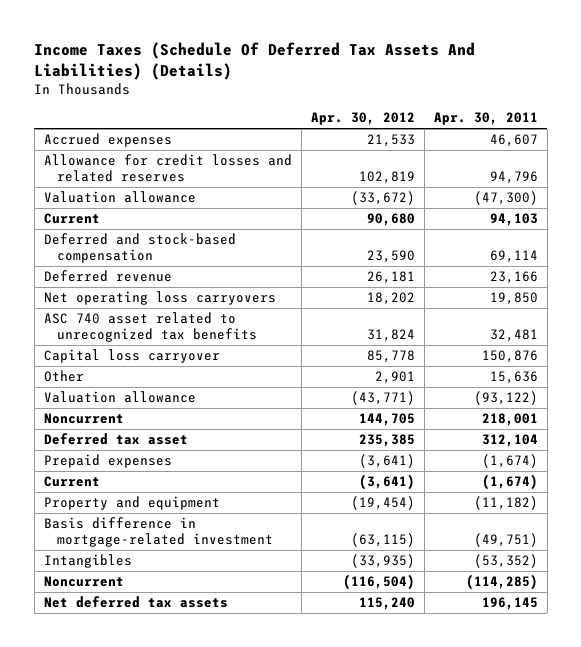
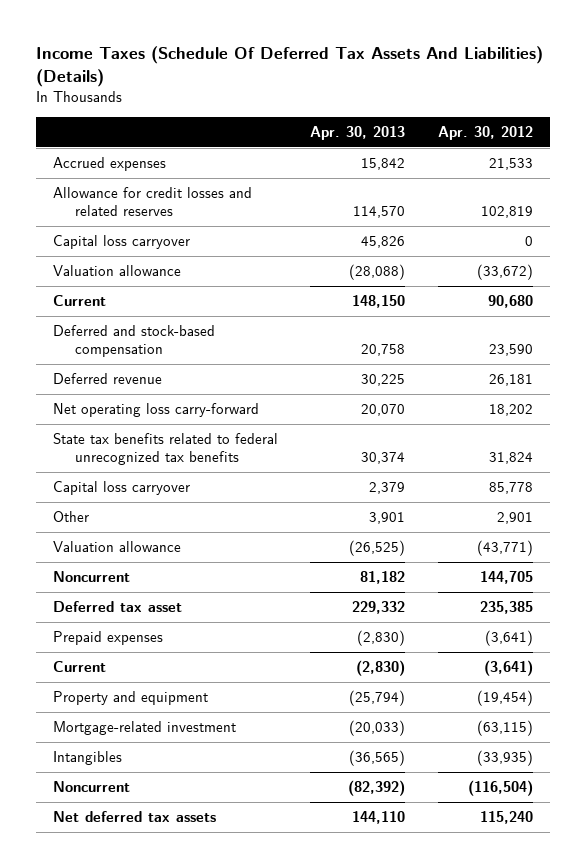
[433,112,538,126] Apr. 30, 2011 -> none
none -> [310,125,406,140] Apr. 30, 2013
none -> [52,235,190,250] Capital loss carryover
[43,291,276,306] Net operating loss carryovers -> [52,403,259,418] Net operating loss carry-forward
[43,312,257,343] ASC 740 asset related to unrecognized tax benefits -> [52,433,278,466] State tax benefits related to federal unrecognized tax benefits
[43,517,273,548] Basis difference in mortgage-related investment -> [52,721,236,736] Mortgage-related investment

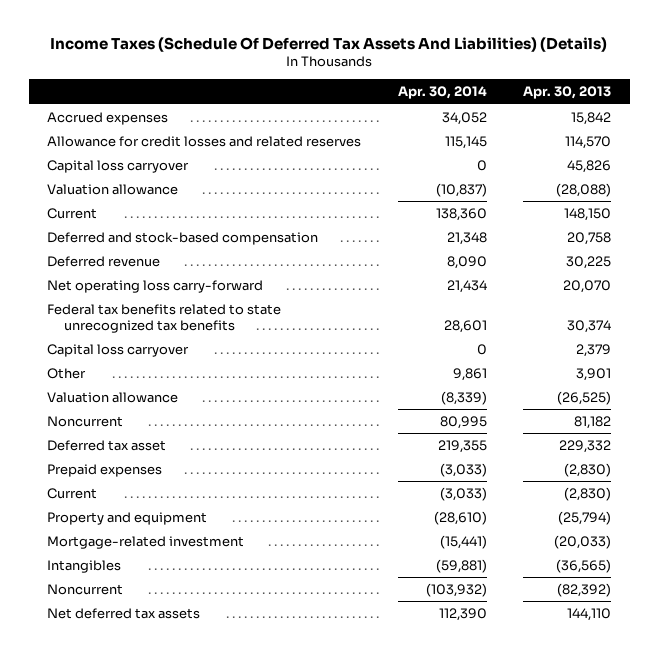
[438,125,534,140] Apr. 30, 2012 -> none
none -> [397,86,487,100] Apr. 30, 2014
[52,433,278,466] State tax benefits related to federal unrecognized tax benefits -> [47,303,282,333] Federal tax benefits related to state unrecognized tax benefits

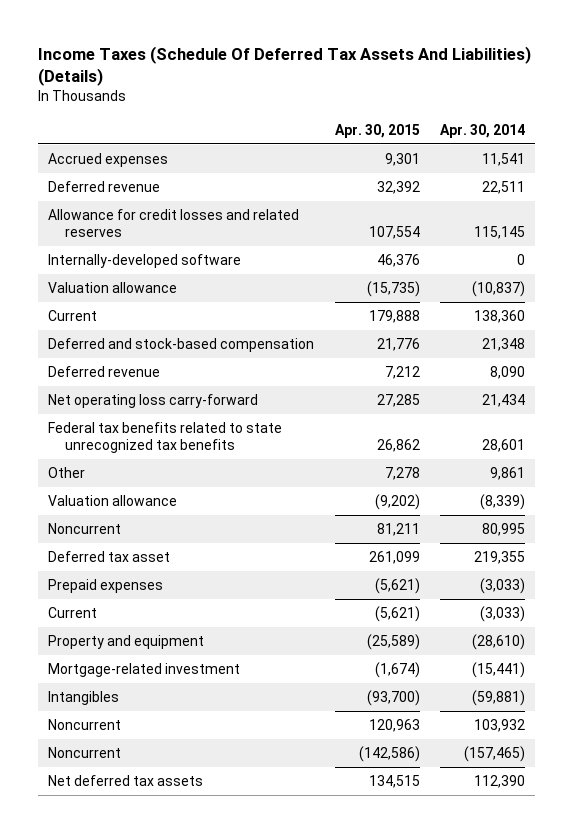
[523,86,612,100] Apr. 30, 2013 -> none
none -> [334,123,420,138] Apr. 30, 2015
[441,111,487,125] 34,052 -> [481,153,525,167] 11,541
none -> [48,181,161,193] Deferred revenue
[47,159,190,173] Capital loss carryover -> none
none -> [48,254,242,269] Internally-developed software
[47,343,190,357] Capital loss carryover -> none
[425,582,487,597] (103,932) -> [473,719,525,733] 103,932
none -> [48,747,122,759] Noncurrent

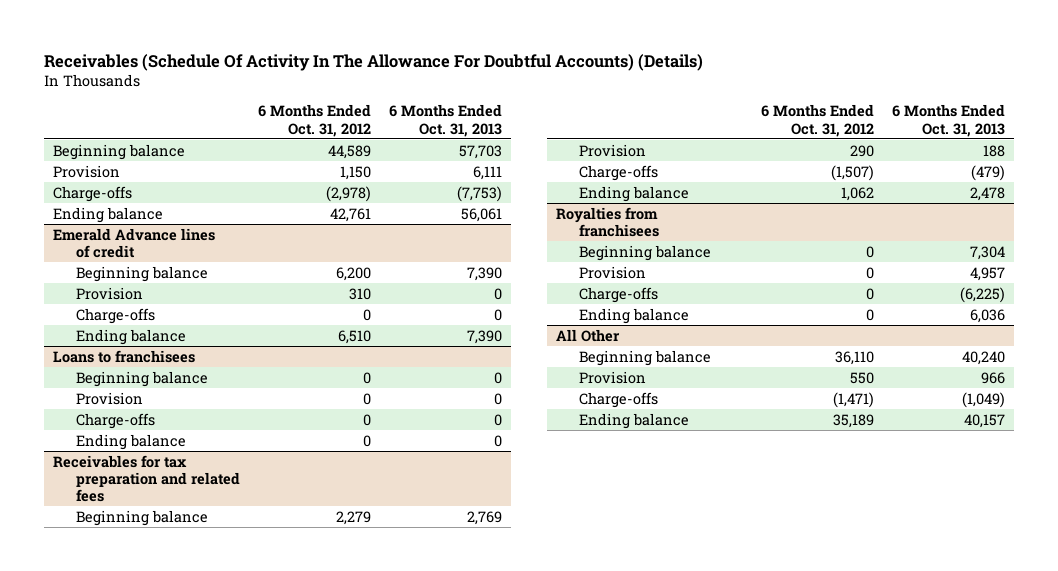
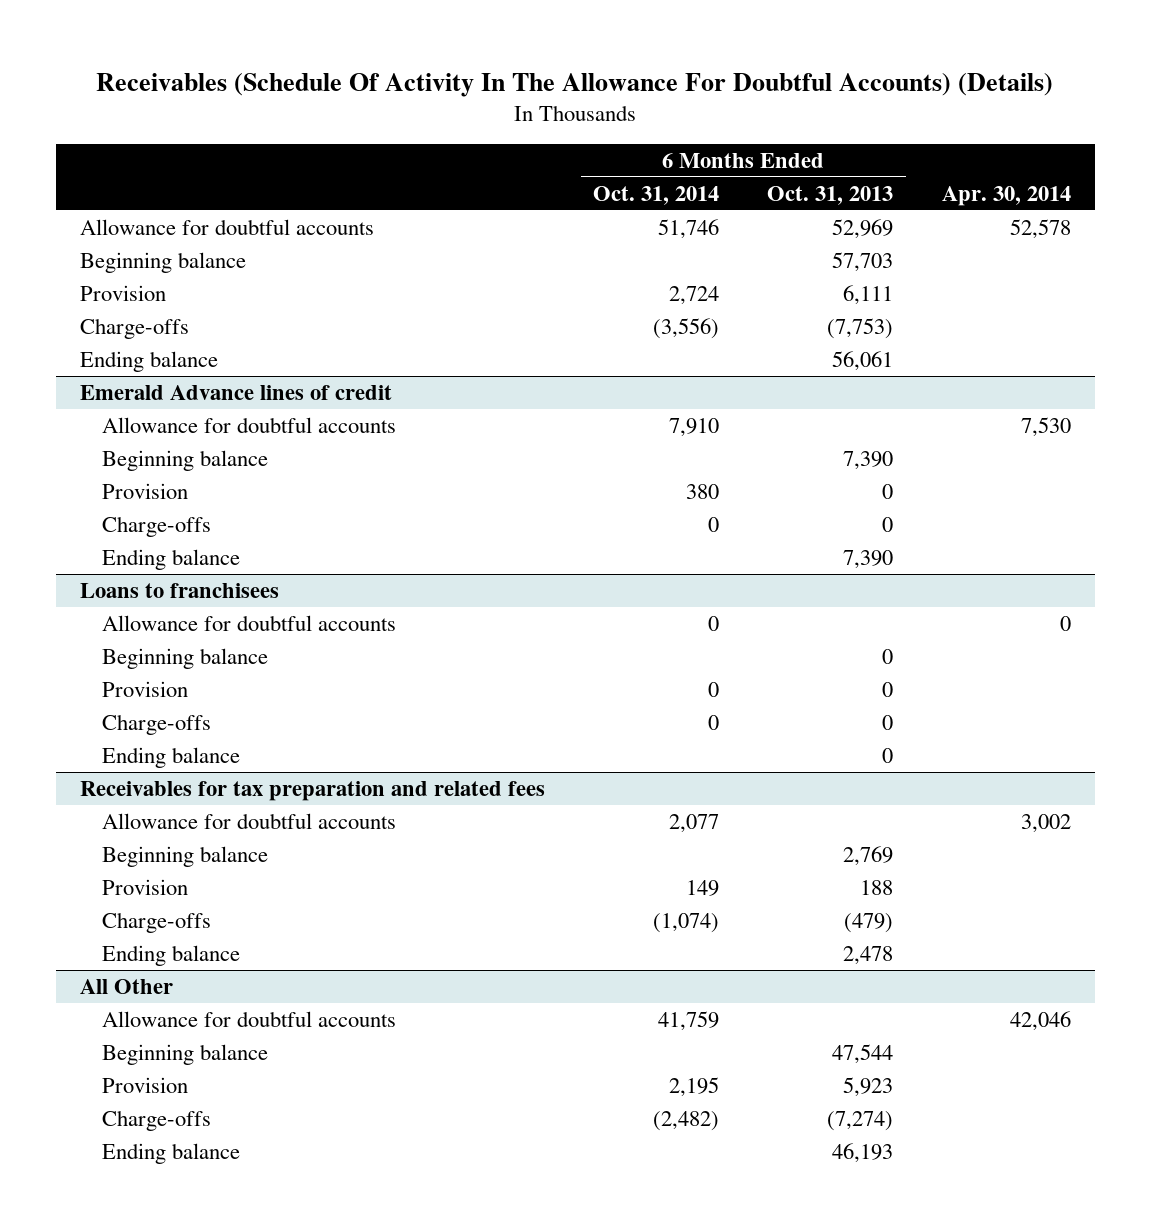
[257,104,371,137] 6 Months Ended Oct. 31, 2012 -> none
none -> [593,185,720,205] Oct. 31, 2014
none -> [941,185,1071,206] Apr. 30, 2014
none -> [79,218,374,235] Allowance for doubtful accounts
none -> [101,416,396,433] Allowance for doubtful accounts
none -> [101,614,396,631] Allowance for doubtful accounts
none -> [101,812,396,829] Allowance for doubtful accounts
[556,206,659,237] Royalties from franchisees -> none
[578,244,711,261] Beginning balance -> none
[578,265,646,279] Provision -> none
[578,286,658,303] Charge-offs -> none
[578,307,689,324] Ending balance -> none
none -> [101,1010,396,1027] Allowance for doubtful accounts
[961,350,1005,365] 40,240 -> [832,1043,894,1064] 47,544
[980,371,1005,384] 966 -> [843,1076,894,1097] 5,923
[961,391,1005,408] (1,049) -> [827,1110,894,1131] (7,274)
[963,413,1005,428] 40,157 -> [832,1142,894,1163] 46,193

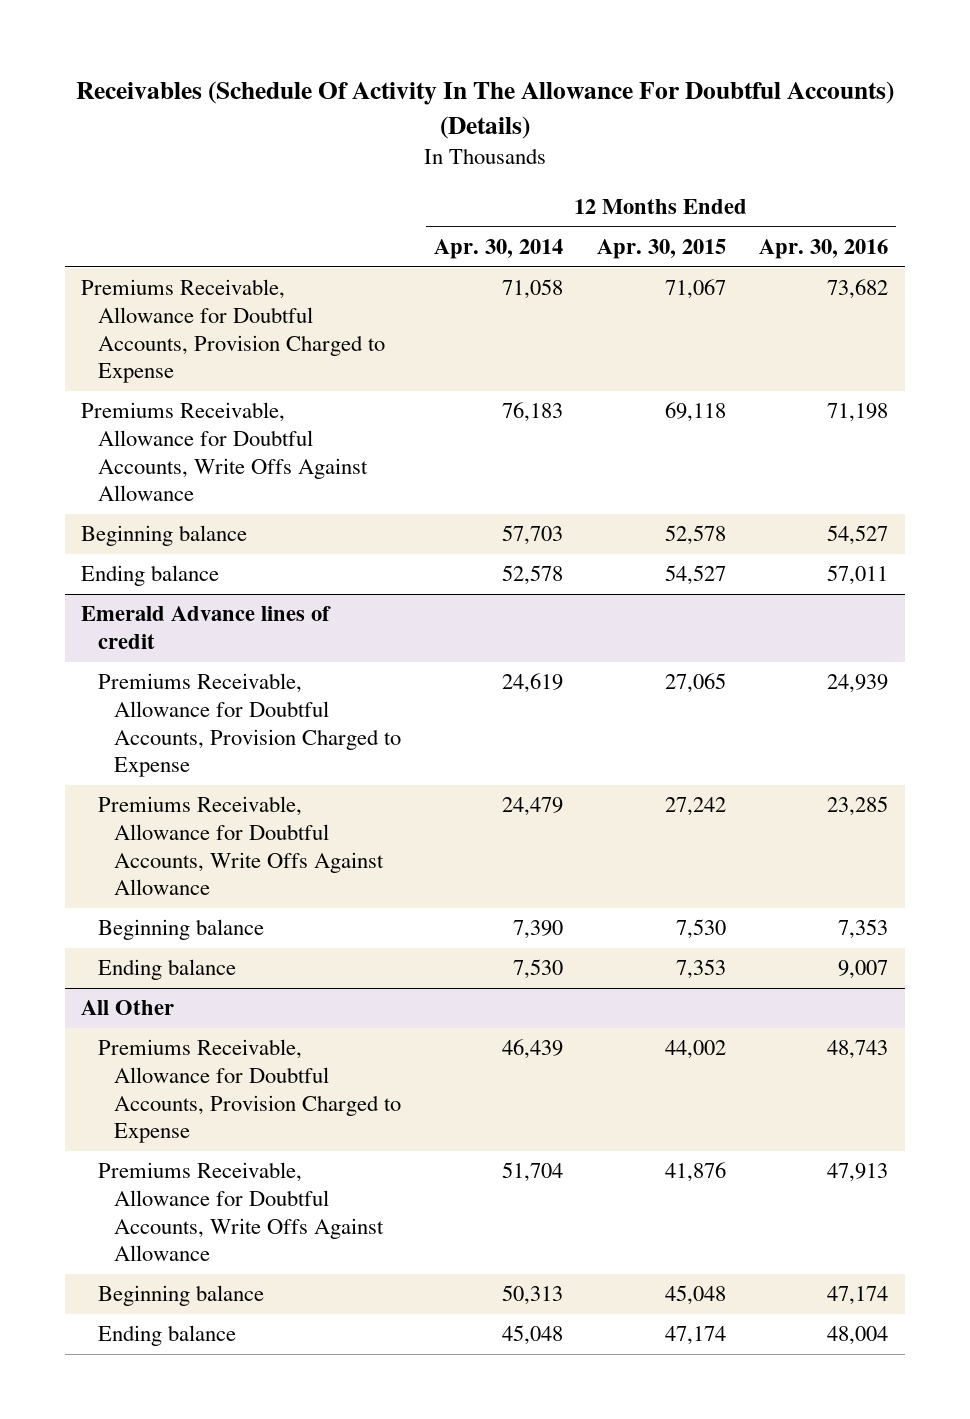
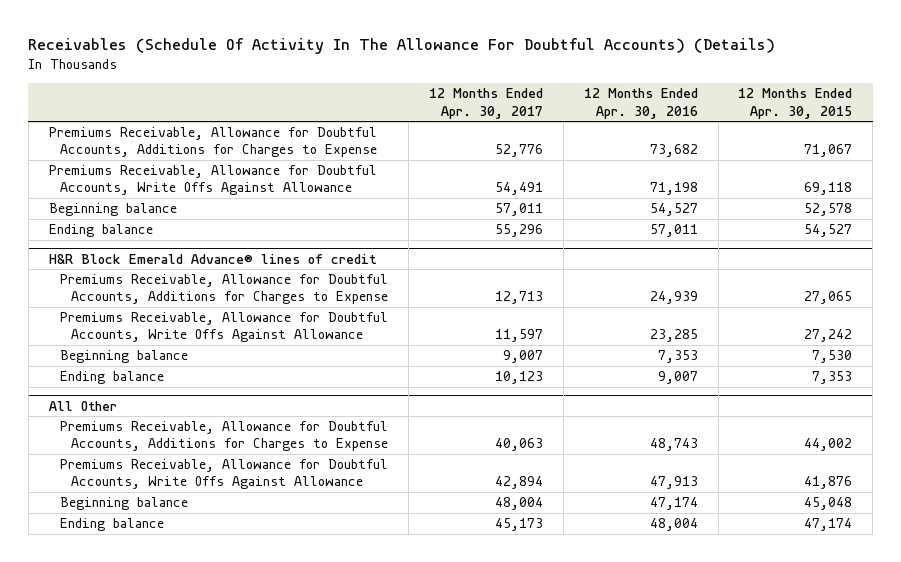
[434,239,564,260] Apr. 30, 2014 -> none
none -> [428,88,543,119] 12 Months Ended Apr. 30, 2017
[81,279,385,384] Premiums Receivable, Allowance for Doubtful Accounts, Provision Charged to Expense -> [48,127,377,158] Premiums Receivable, Allowance for Doubtful Accounts, Additions for Charges to Expense
[81,606,332,650] Emerald Advance lines of credit -> [48,253,377,264] H&R Block Emerald Advance® lines of credit
[97,673,401,778] Premiums Receivable, Allowance for Doubtful Accounts, Provision Charged to Expense -> [59,274,389,305] Premiums Receivable, Allowance for Doubtful Accounts, Additions for Charges to Expense
[97,1039,401,1144] Premiums Receivable, Allowance for Doubtful Accounts, Provision Charged to Expense -> [59,421,389,452] Premiums Receivable, Allowance for Doubtful Accounts, Additions for Charges to Expense

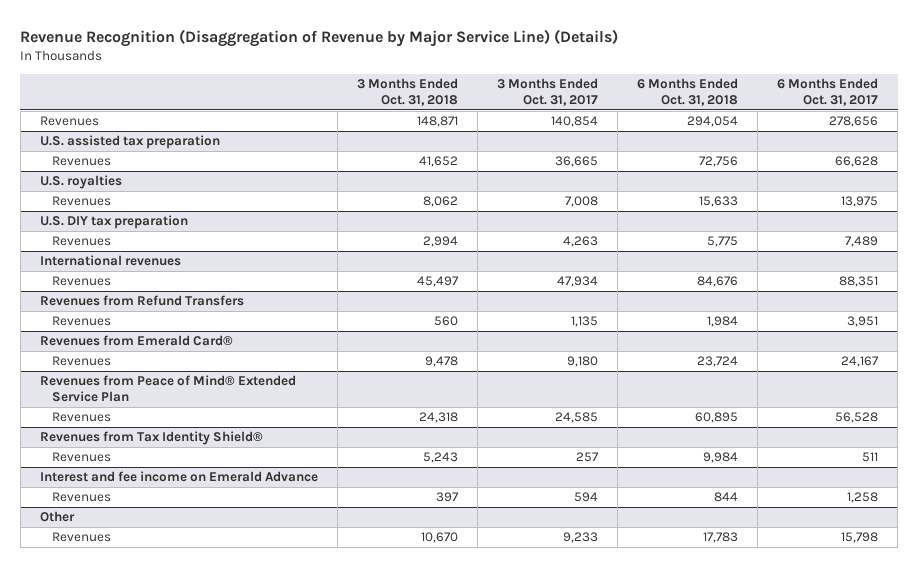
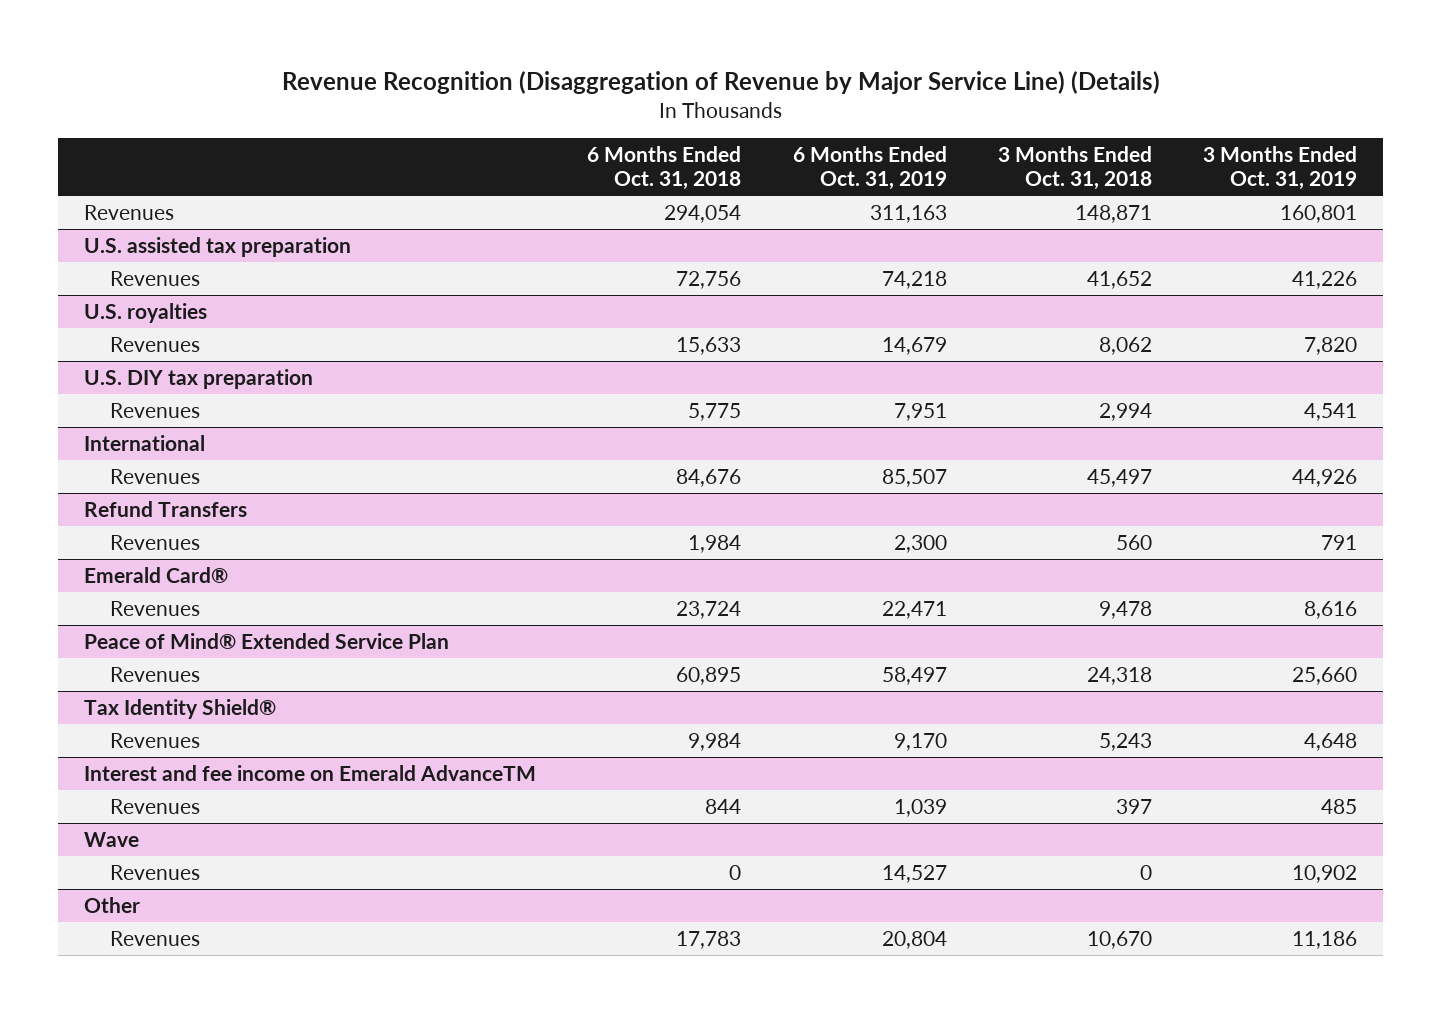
[496,78,598,107] 3 Months Ended Oct. 31, 2017 -> none
[777,78,879,107] 6 Months Ended Oct. 31, 2017 -> none
none -> [792,145,947,191] 6 Months Ended Oct. 31, 2019
none -> [1203,145,1358,191] 3 Months Ended Oct. 31, 2019
[39,255,181,267] International revenues -> [84,434,206,451] International
[39,295,244,307] Revenues from Refund Transfers -> [84,500,248,517] Refund Transfers
[39,335,233,347] Revenues from Emerald Card® -> [84,566,229,583] Emerald Card®
[39,375,296,403] Revenues from Peace of Mind® Extended Service Plan -> [84,632,450,649] Peace of Mind® Extended Service Plan
[39,431,263,446] Revenues from Tax Identity Shield® -> [84,698,277,719] Tax Identity Shield®
[39,471,318,483] Interest and fee income on Emerald Advance -> [84,764,537,781] Interest and fee income on Emerald AdvanceTM
none -> [84,831,140,847] Wave
none -> [110,864,201,880] Revenues

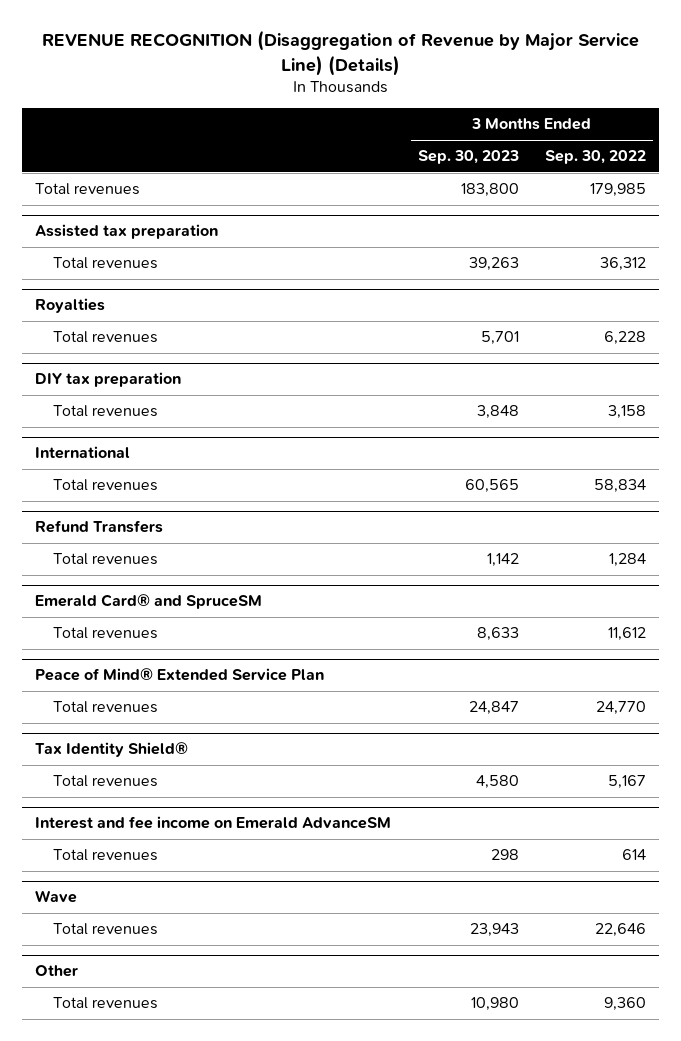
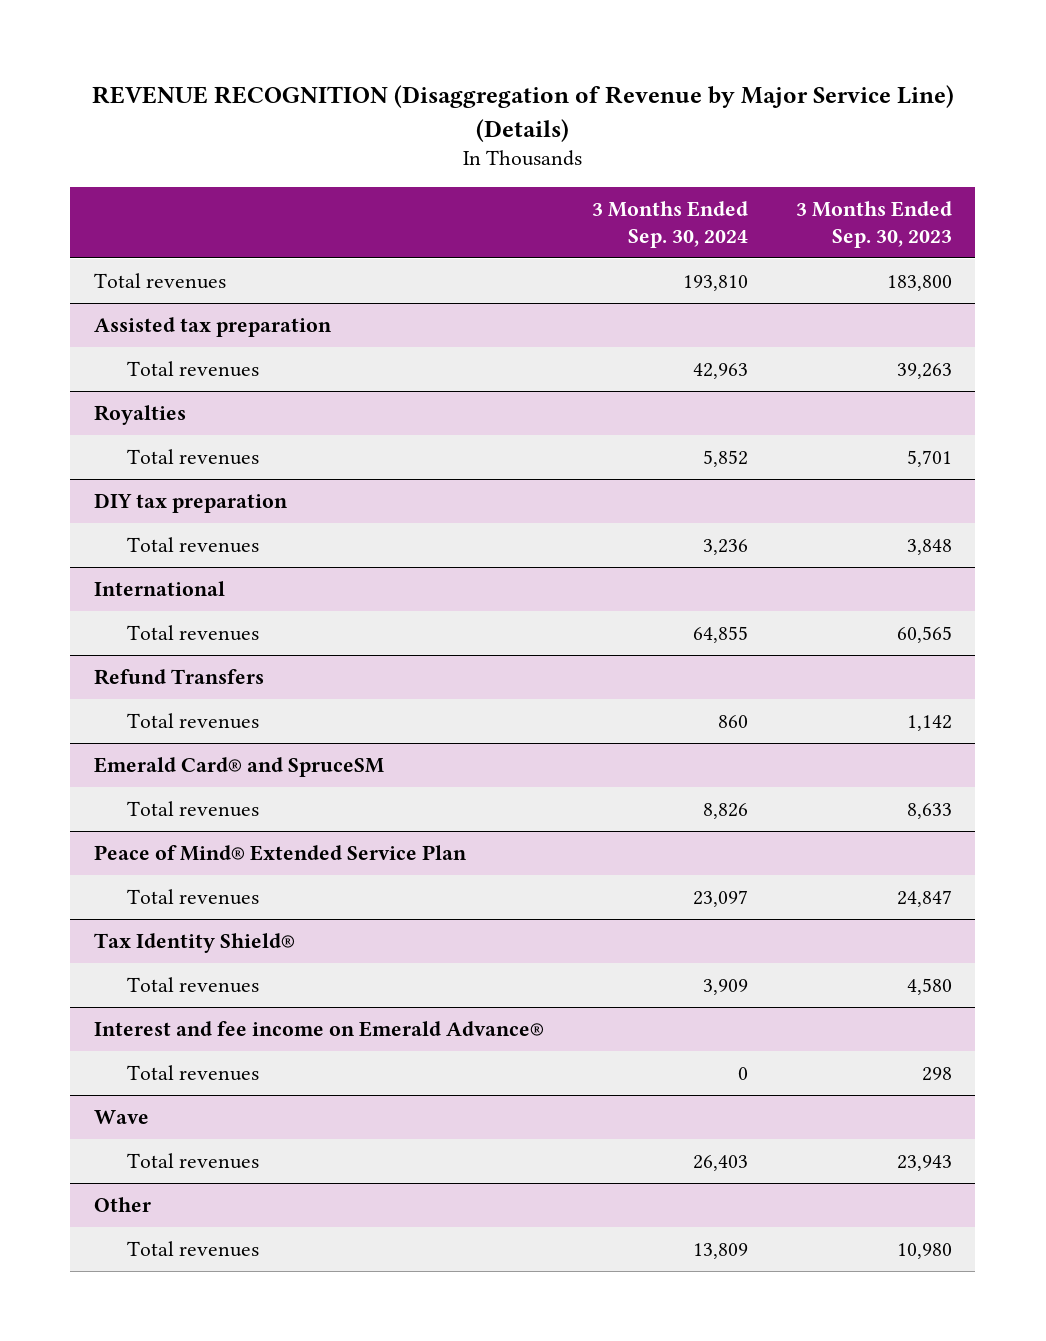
[545,150,647,165] Sep. 30, 2022 -> none
none -> [591,200,748,249] 3 Months Ended Sep. 30, 2024
[35,816,392,830] Interest and fee income on Emerald AdvanceSM -> [93,1020,544,1037] Interest and fee income on Emerald Advance®

